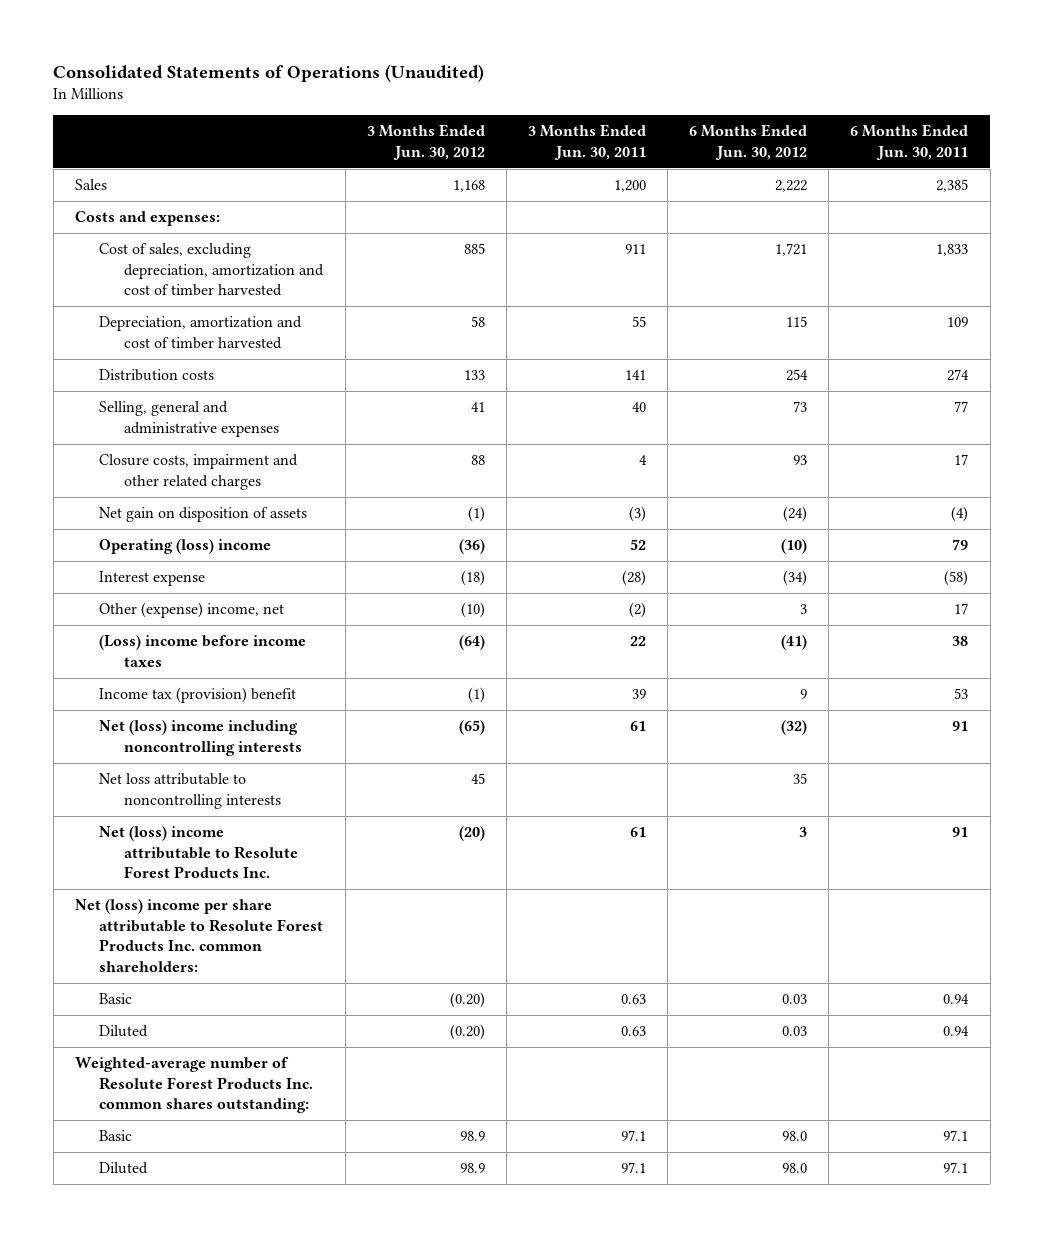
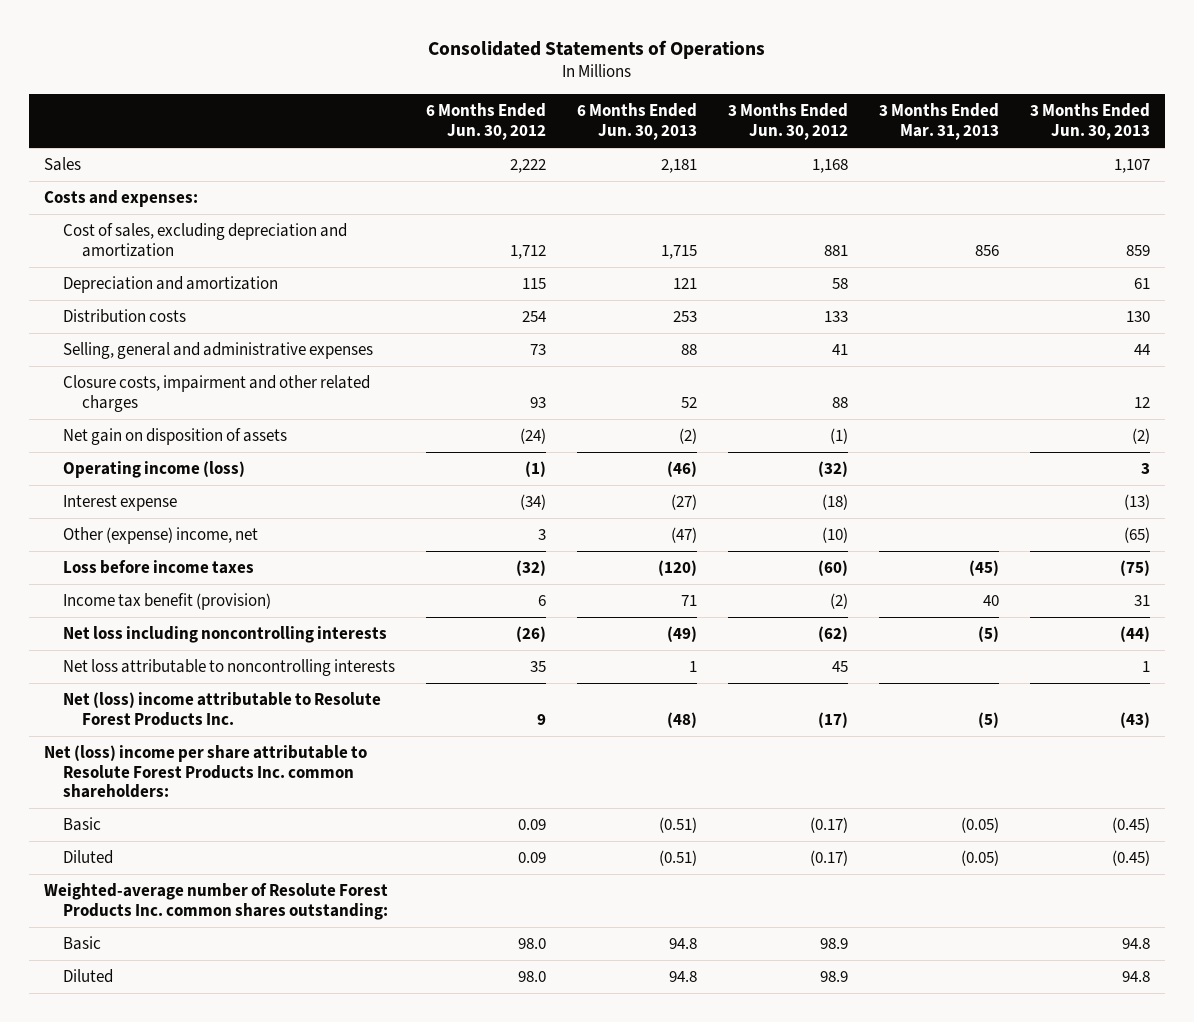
[53,63,485,82] Consolidated Statements of Operations (Unaudited) -> [427,39,765,59] Consolidated Statements of Operations
[527,124,646,160] 3 Months Ended Jun. 30, 2011 -> none
[850,124,969,160] 6 Months Ended Jun. 30, 2011 -> none
none -> [576,103,697,141] 6 Months Ended Jun. 30, 2013
none -> [878,103,999,141] 3 Months Ended Mar. 31, 2013
none -> [1029,103,1150,141] 3 Months Ended Jun. 30, 2013
[99,243,325,297] Cost of sales, excluding depreciation, amortization and cost of timber harvested -> [63,223,348,257] Cost of sales, excluding depreciation and amortization
[463,243,485,255] 885 -> [823,244,848,256] 881
[775,243,808,257] 1,721 -> [509,244,546,259] 1,712
[99,316,303,349] Depreciation, amortization and cost of timber harvested -> [63,276,279,294] Depreciation and amortization
[99,539,272,555] Operating (loss) income -> [63,461,246,479] Operating income (loss)
[458,539,485,555] (36) -> [817,461,848,478] (32)
[781,539,808,555] (10) -> [524,461,546,478] (1)
[99,635,307,667] (Loss) income before income taxes -> [63,560,255,575] Loss before income taxes
[458,635,485,651] (64) -> [817,560,848,577] (60)
[781,635,808,651] (41) -> [515,560,546,577] (32)
[99,687,297,704] Income tax (provision) benefit -> [63,593,272,611] Income tax benefit (provision)
[467,687,485,704] (1) -> [829,593,848,610] (2)
[800,689,808,700] 9 -> [537,595,546,607] 6
[99,720,303,756] Net (loss) income including noncontrolling interests -> [63,626,388,644] Net loss including noncontrolling interests
[458,720,485,736] (65) -> [817,626,848,643] (62)
[781,720,808,736] (32) -> [515,626,546,643] (26)
[458,826,485,842] (20) -> [817,711,848,728] (17)
[799,827,808,838] 3 -> [536,713,546,725] 9
[449,992,485,1009] (0.20) -> [809,817,848,834] (0.17)
[782,994,808,1005] 0.03 -> [517,819,546,831] 0.09
[449,1024,485,1041] (0.20) -> [809,850,848,867] (0.17)
[782,1026,808,1037] 0.03 -> [517,852,546,864] 0.09

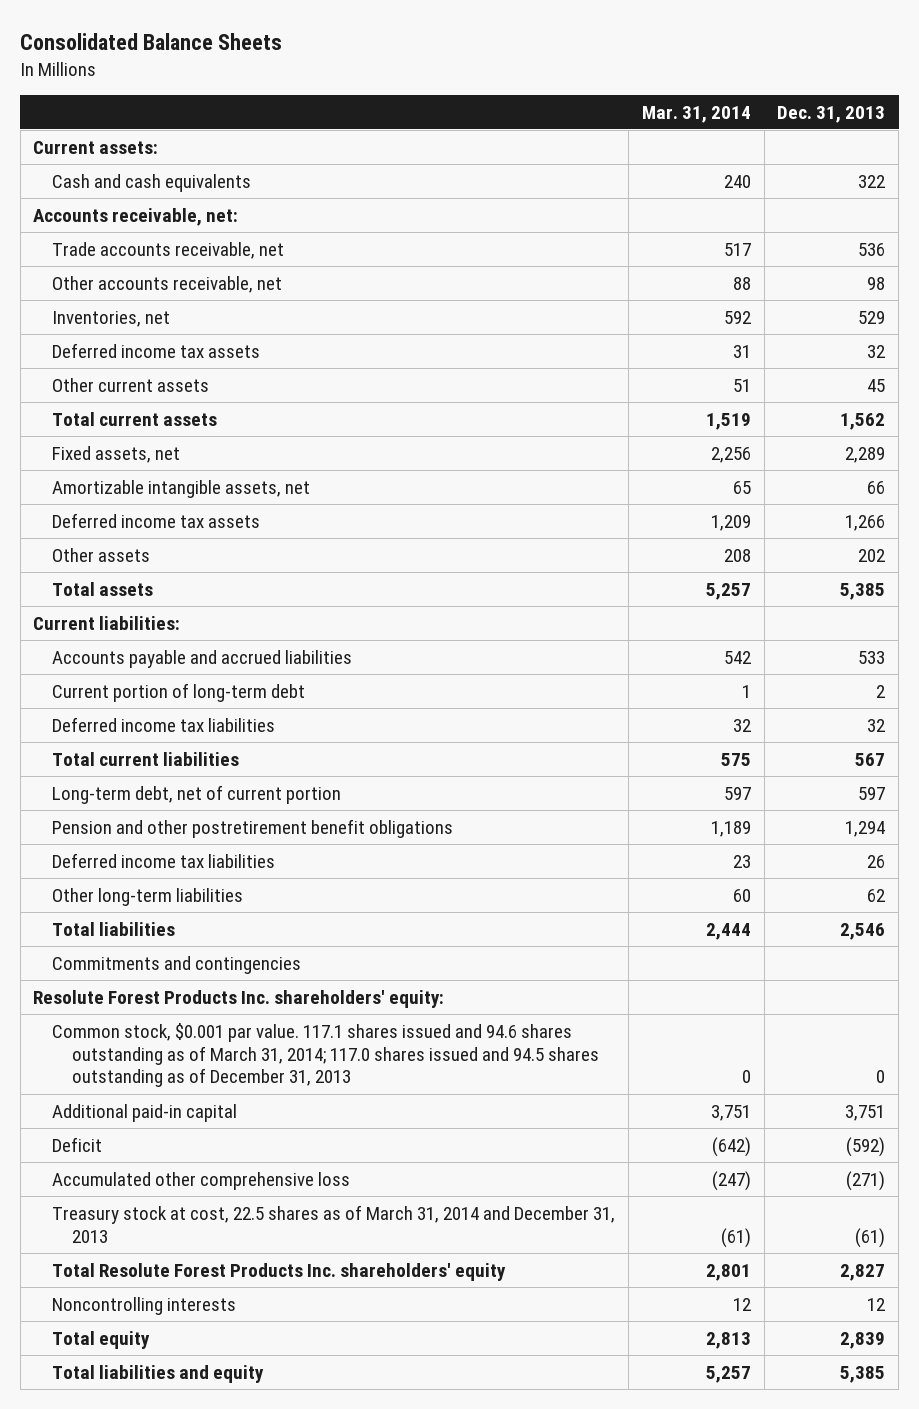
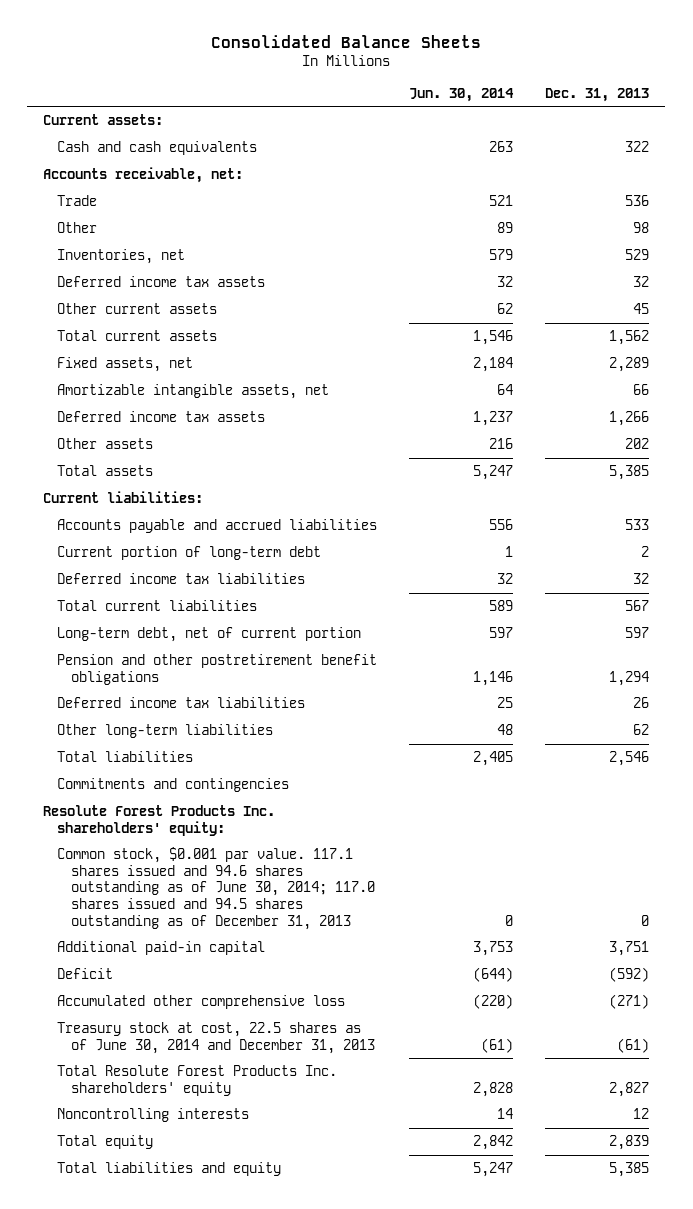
[641,105,751,123] Mar. 31, 2014 -> none
none -> [409,87,515,102] Jun. 30, 2014
[52,241,285,259] Trade accounts receivable, net -> [57,195,98,207] Trade
[52,275,283,293] Other accounts receivable, net -> [57,222,98,234] Other
[52,1022,599,1088] Common stock, $0.001 par value. 117.1 shares issued and 94.6 shares outstanding as of March 31, 2014; 117.0 shares issued and 94.5 shares outstanding as of December 31, 2013 -> [57,847,376,930] Common stock, $0.001 par value. 117.1 shares issued and 94.6 shares outstanding as of June 30, 2014; 117.0 shares issued and 94.5 shares outstanding as of December 31, 2013
[52,1204,616,1243] Treasury stock at cost, 22.5 shares as of March 31, 2014 and December 31, 2013 -> [57,1022,376,1054] Treasury stock at cost, 22.5 shares as of June 30, 2014 and December 31, 2013

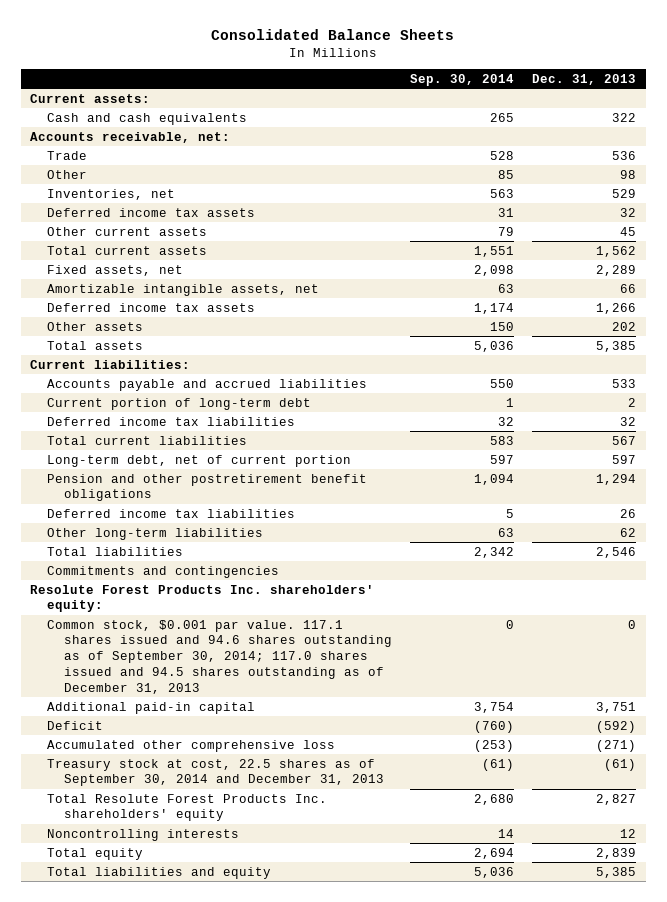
[409,87,515,102] Jun. 30, 2014 -> none
none -> [409,73,514,86] Sep. 30, 2014
[57,847,376,930] Common stock, $0.001 par value. 117.1 shares issued and 94.6 shares outstanding as of June 30, 2014; 117.0 shares issued and 94.5 shares outstanding as of December 31, 2013 -> [46,619,392,694] Common stock, $0.001 par value. 117.1 shares issued and 94.6 shares outstanding as of September 30, 2014; 117.0 shares issued and 94.5 shares outstanding as of December 31, 2013
[57,1022,376,1054] Treasury stock at cost, 22.5 shares as of June 30, 2014 and December 31, 2013 -> [46,758,384,787] Treasury stock at cost, 22.5 shares as of September 30, 2014 and December 31, 2013

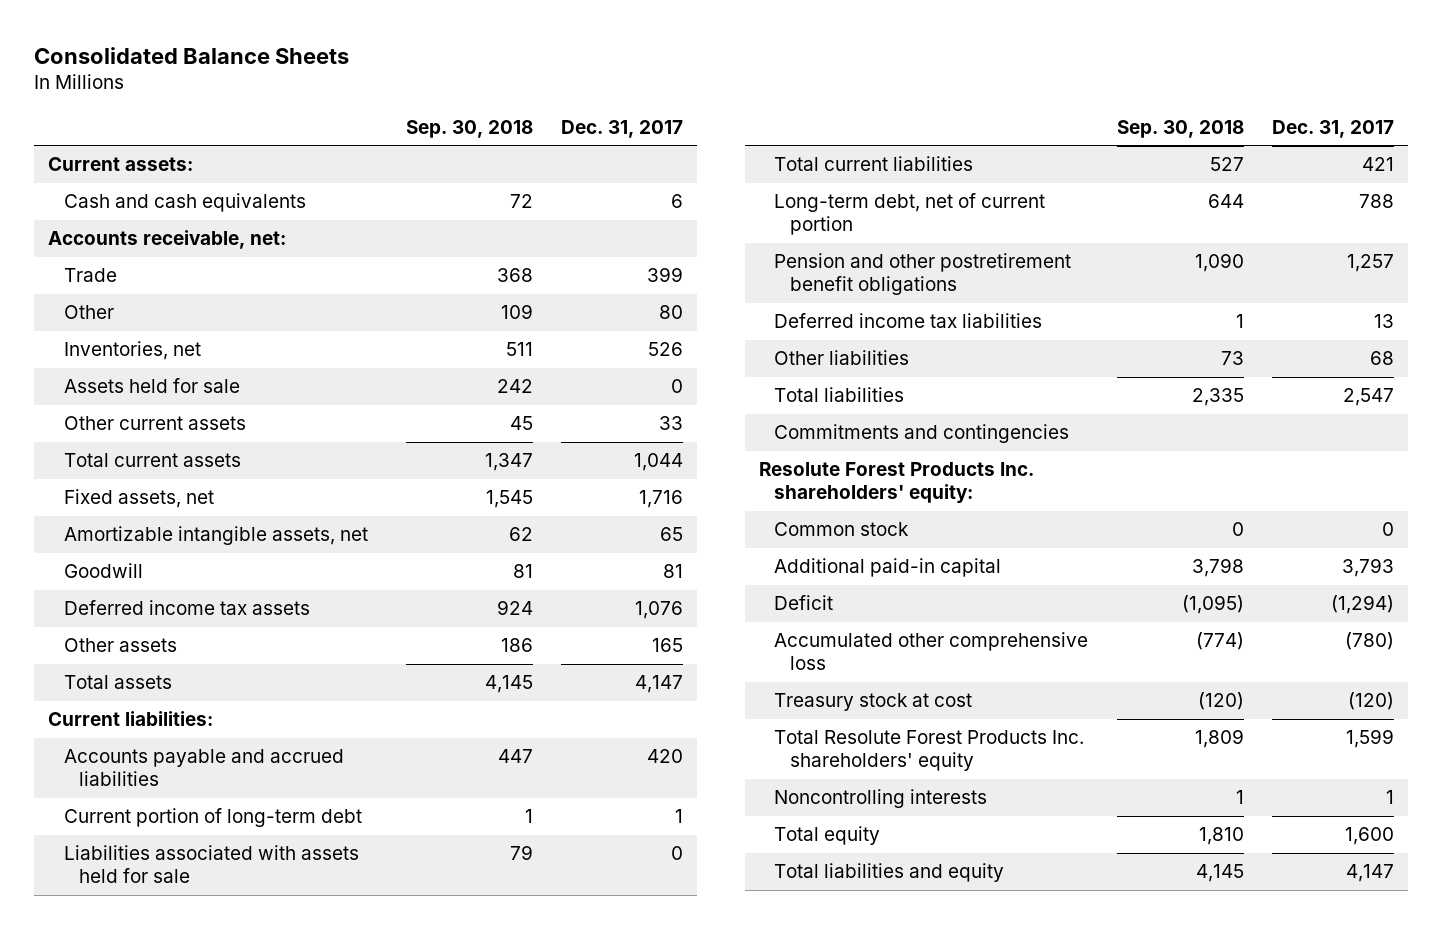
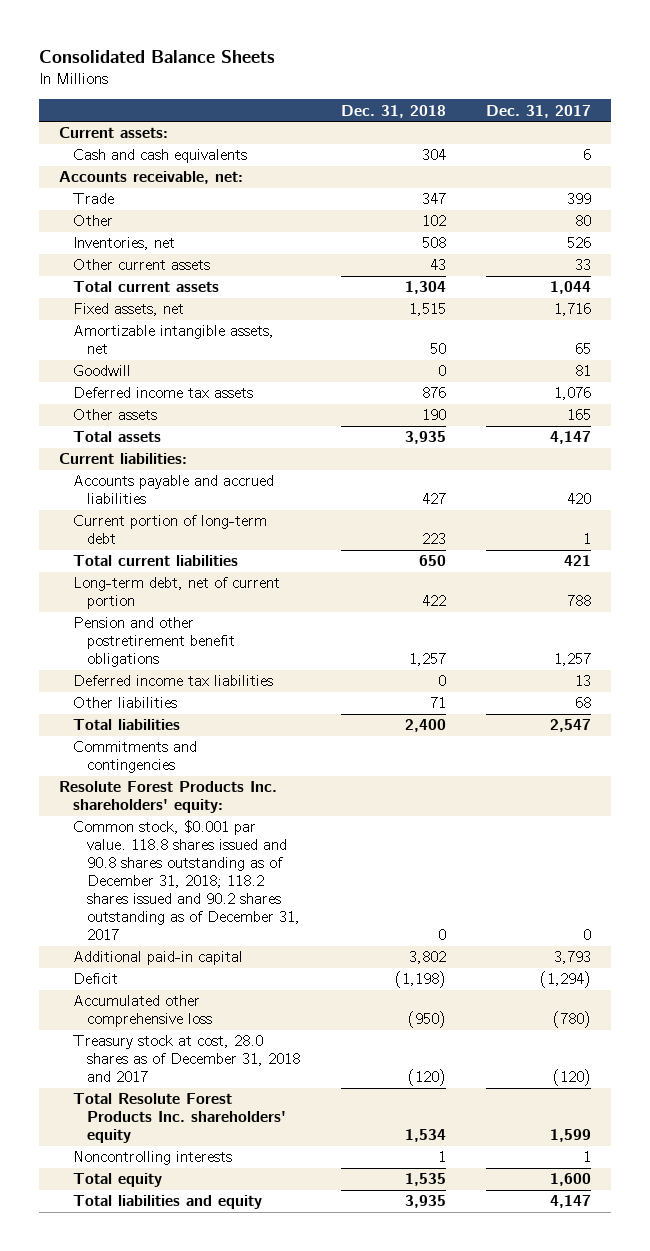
[405,119,533,138] Sep. 30, 2018 -> none
none -> [340,104,446,118] Dec. 31, 2018
[63,378,240,394] Assets held for sale -> none
[63,845,359,884] Liabilities associated with assets held for sale -> none
[774,522,910,537] Common stock -> [73,820,301,941] Common stock, $0.001 par value. 118.8 shares issued and 90.8 shares outstanding as of December 31, 2018; 118.2 shares issued and 90.2 shares outstanding as of December 31, 2017
[774,693,973,712] Treasury stock at cost -> [73,1035,301,1083] Treasury stock at cost, 28.0 shares as of December 31, 2018 and 2017

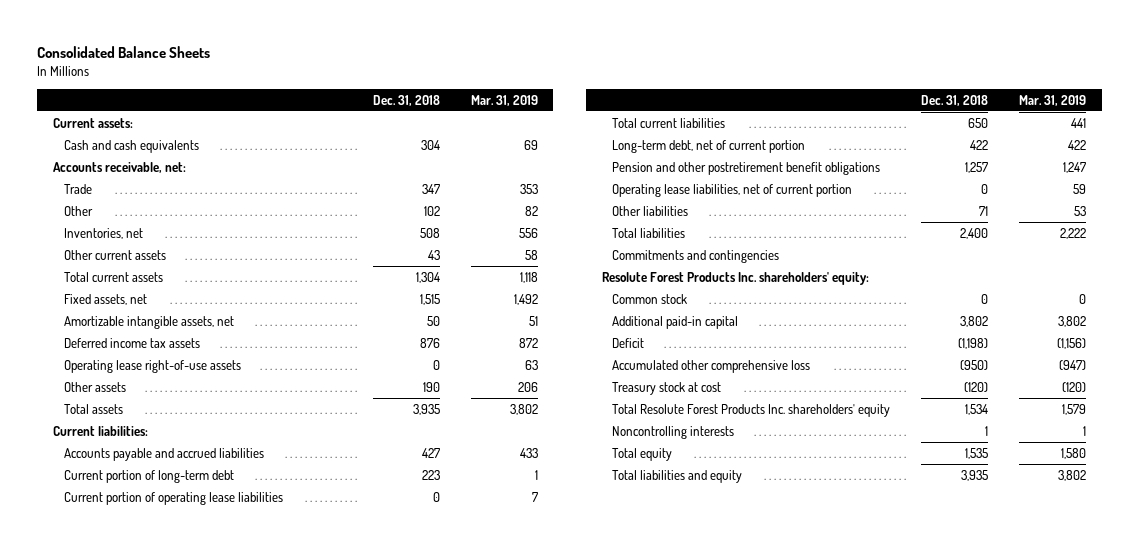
[485,104,591,118] Dec. 31, 2017 -> none
none -> [470,94,538,106] Mar. 31, 2019
[73,365,132,377] Goodwill -> none
none -> [63,359,241,373] Operating lease right-of-use assets
none -> [63,491,283,505] Current portion of operating lease liabilities
[73,675,274,687] Deferred income tax liabilities -> none
none -> [612,183,853,197] Operating lease liabilities, net of current portion
[73,820,301,941] Common stock, $0.001 par value. 118.8 shares issued and 90.8 shares outstanding as of December 31, 2018; 118.2 shares issued and 90.2 shares outstanding as of December 31, 2017 -> [612,293,688,304] Common stock
[73,1035,301,1083] Treasury stock at cost, 28.0 shares as of December 31, 2018 and 2017 -> [612,381,722,395] Treasury stock at cost

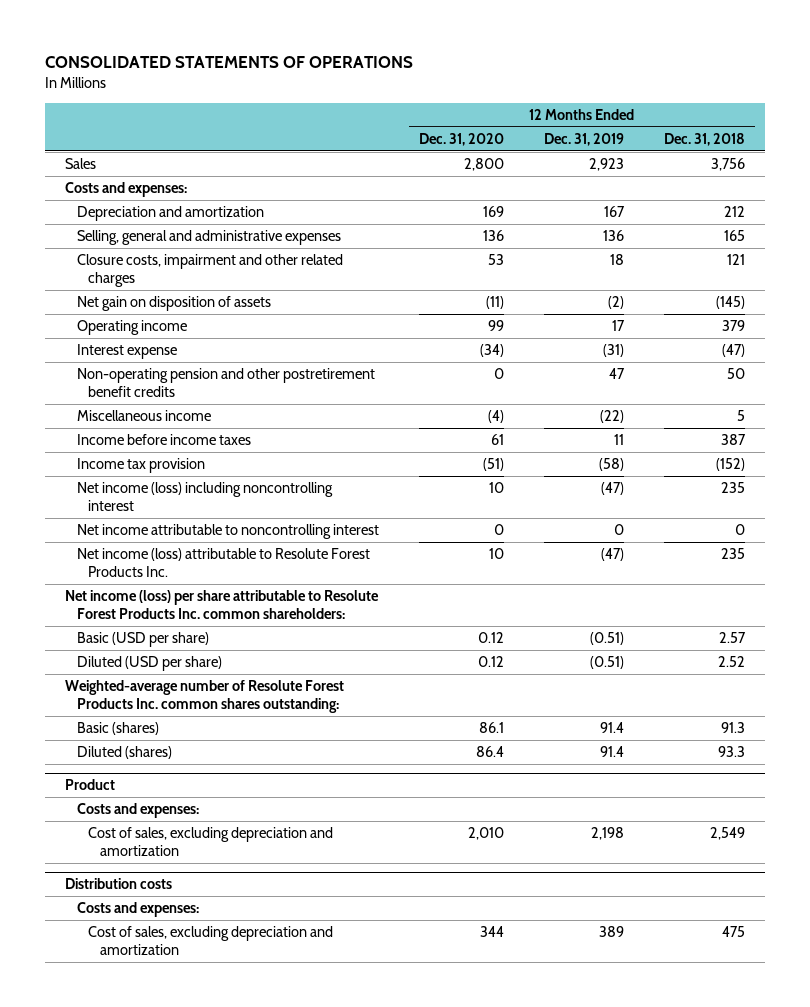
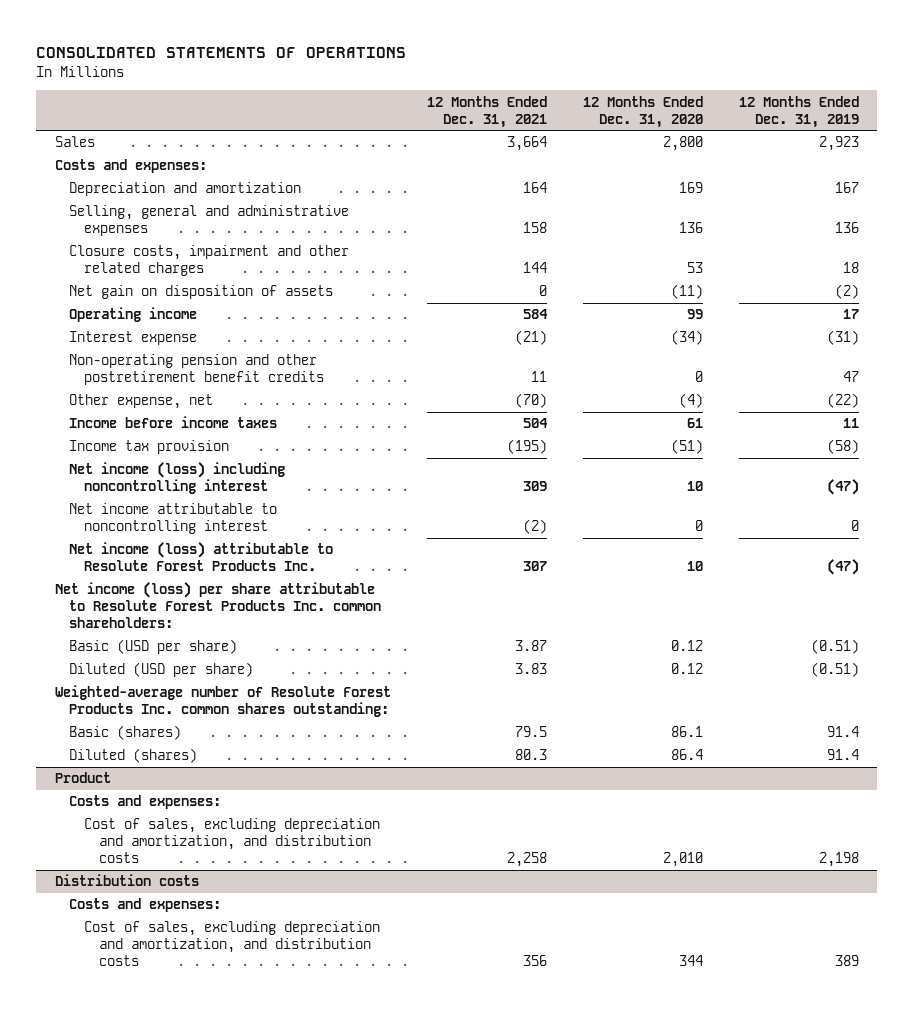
[663,132,745,146] Dec. 31, 2018 -> none
none -> [426,95,547,128] 12 Months Ended Dec. 31, 2021
[76,410,211,422] Miscellaneous income -> [69,394,214,410] Other expense, net
[88,827,334,857] Cost of sales, excluding depreciation and amortization -> [84,818,381,864] Cost of sales, excluding depreciation and amortization, and distribution costs
[88,926,334,956] Cost of sales, excluding depreciation and amortization -> [84,921,381,967] Cost of sales, excluding depreciation and amortization, and distribution costs

